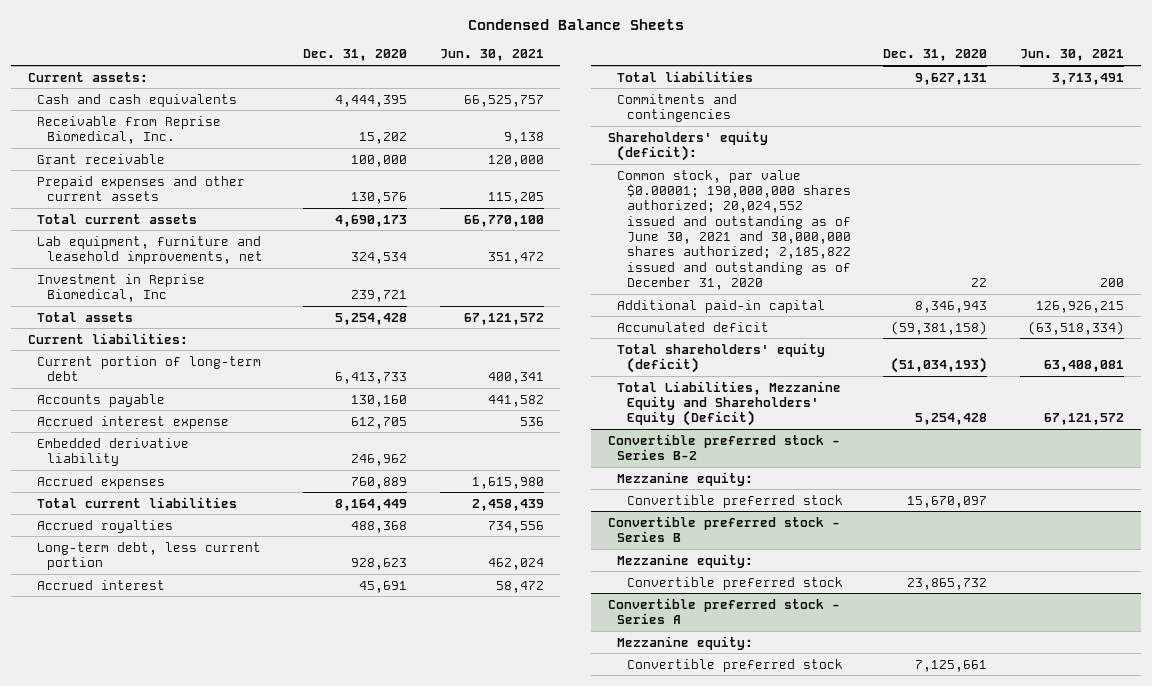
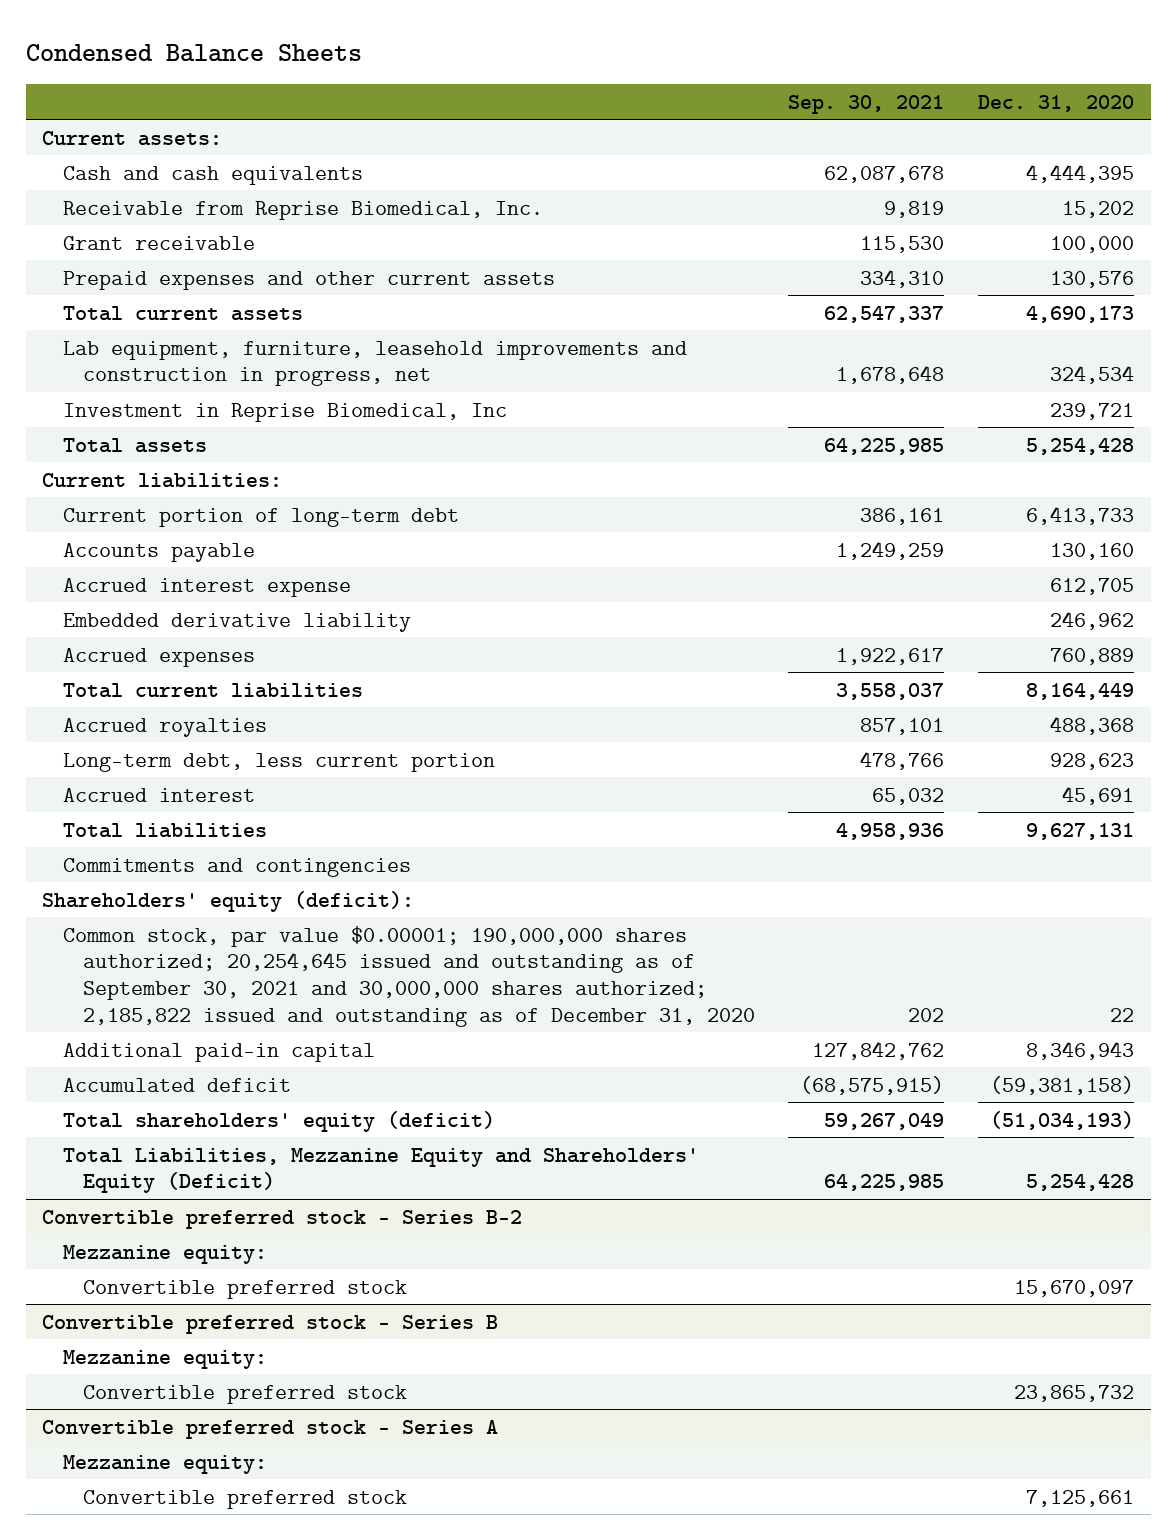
[439,49,544,62] Jun. 30, 2021 -> none
none -> [788,94,945,114] Sep. 30, 2021
[37,235,263,264] Lab equipment, furniture and leasehold improvements, net -> [62,340,687,387] Lab equipment, furniture, leasehold improvements and construction in progress, net
[617,169,851,291] Common stock, par value $0.00001; 190,000,000 shares authorized; 20,024,552 issued and outstanding as of June 30, 2021 and 30,000,000 shares authorized; 2,185,822 issued and outstanding as of December 31, 2020 -> [62,925,755,1027] Common stock, par value $0.00001; 190,000,000 shares authorized; 20,254,645 issued and outstanding as of September 30, 2021 and 30,000,000 shares authorized; 2,185,822 issued and outstanding as of December 31, 2020

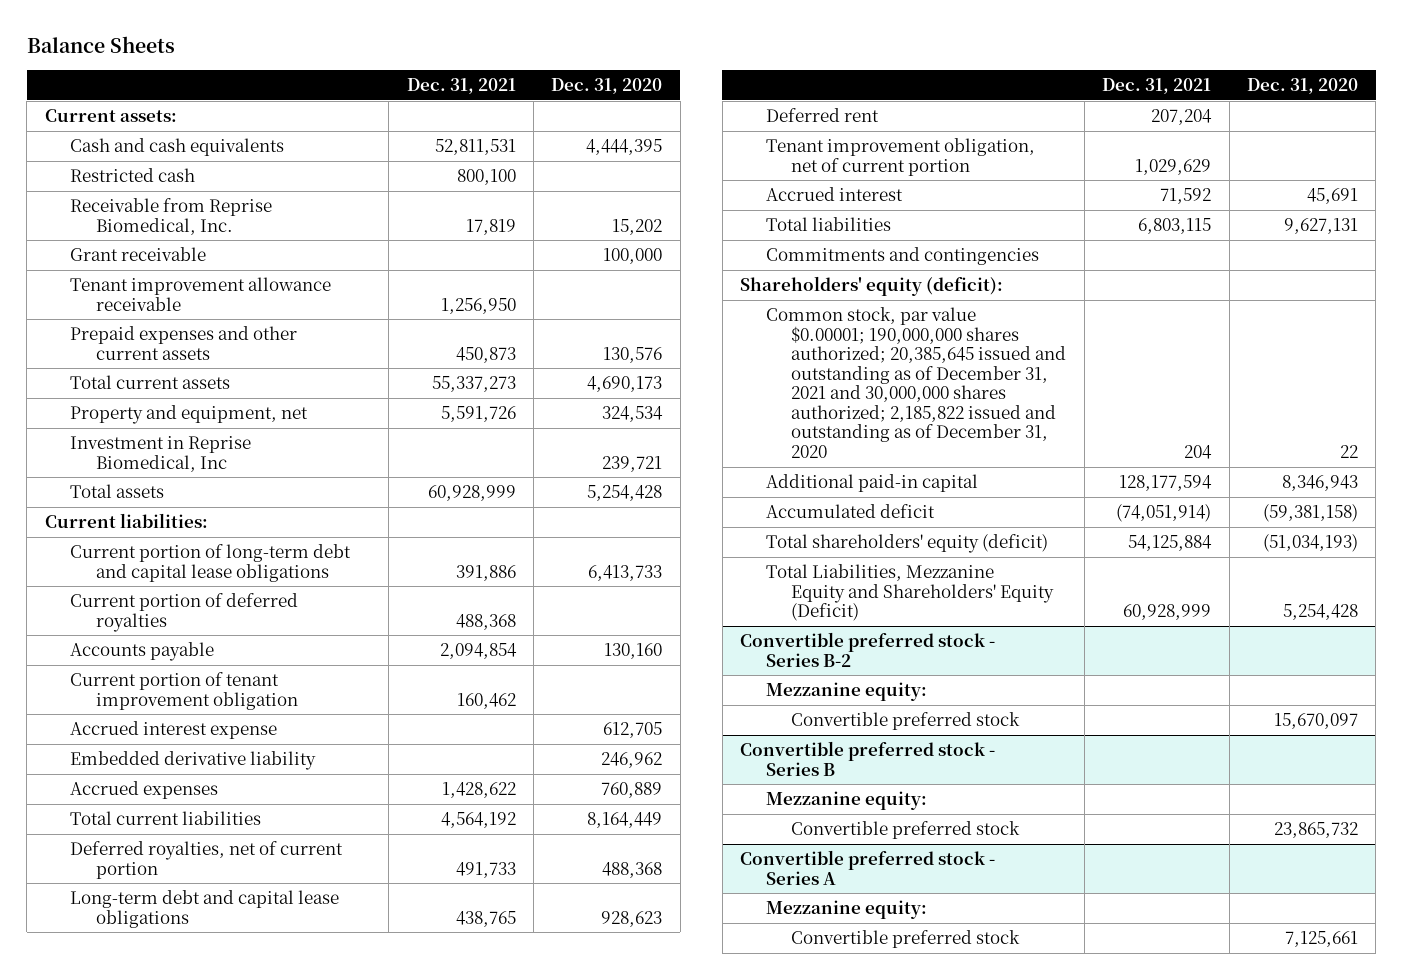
[25,44,362,63] Condensed Balance Sheets -> [26,35,175,53] Balance Sheets
[788,94,945,114] Sep. 30, 2021 -> none
none -> [406,77,516,94] Dec. 31, 2021
none -> [70,168,196,183] Restricted cash
none -> [70,277,332,311] Tenant improvement allowance receivable
[62,340,687,387] Lab equipment, furniture, leasehold improvements and construction in progress, net -> [70,405,309,425] Property and equipment, net
[62,507,459,527] Current portion of long-term debt -> [70,544,352,582] Current portion of long-term debt and capital lease obligations
none -> [70,593,299,632] Current portion of deferred royalties
none -> [70,672,298,710] Current portion of tenant improvement obligation
[62,717,267,737] Accrued royalties -> [70,841,344,879] Deferred royalties, net of current portion
[62,752,495,772] Long-term debt, less current portion -> [70,890,340,928] Long-term debt and capital lease obligations
none -> [765,108,879,123] Deferred rent
none -> [765,138,1035,176] Tenant improvement obligation, net of current portion
[62,925,755,1027] Common stock, par value $0.00001; 190,000,000 shares authorized; 20,254,645 issued and outstanding as of September 30, 2021 and 30,000,000 shares authorized; 2,185,822 issued and outstanding as of December 31, 2020 -> [765,307,1067,459] Common stock, par value $0.00001; 190,000,000 shares authorized; 20,385,645 issued and outstanding as of December 31, 2021 and 30,000,000 shares authorized; 2,185,822 issued and outstanding as of December 31, 2020

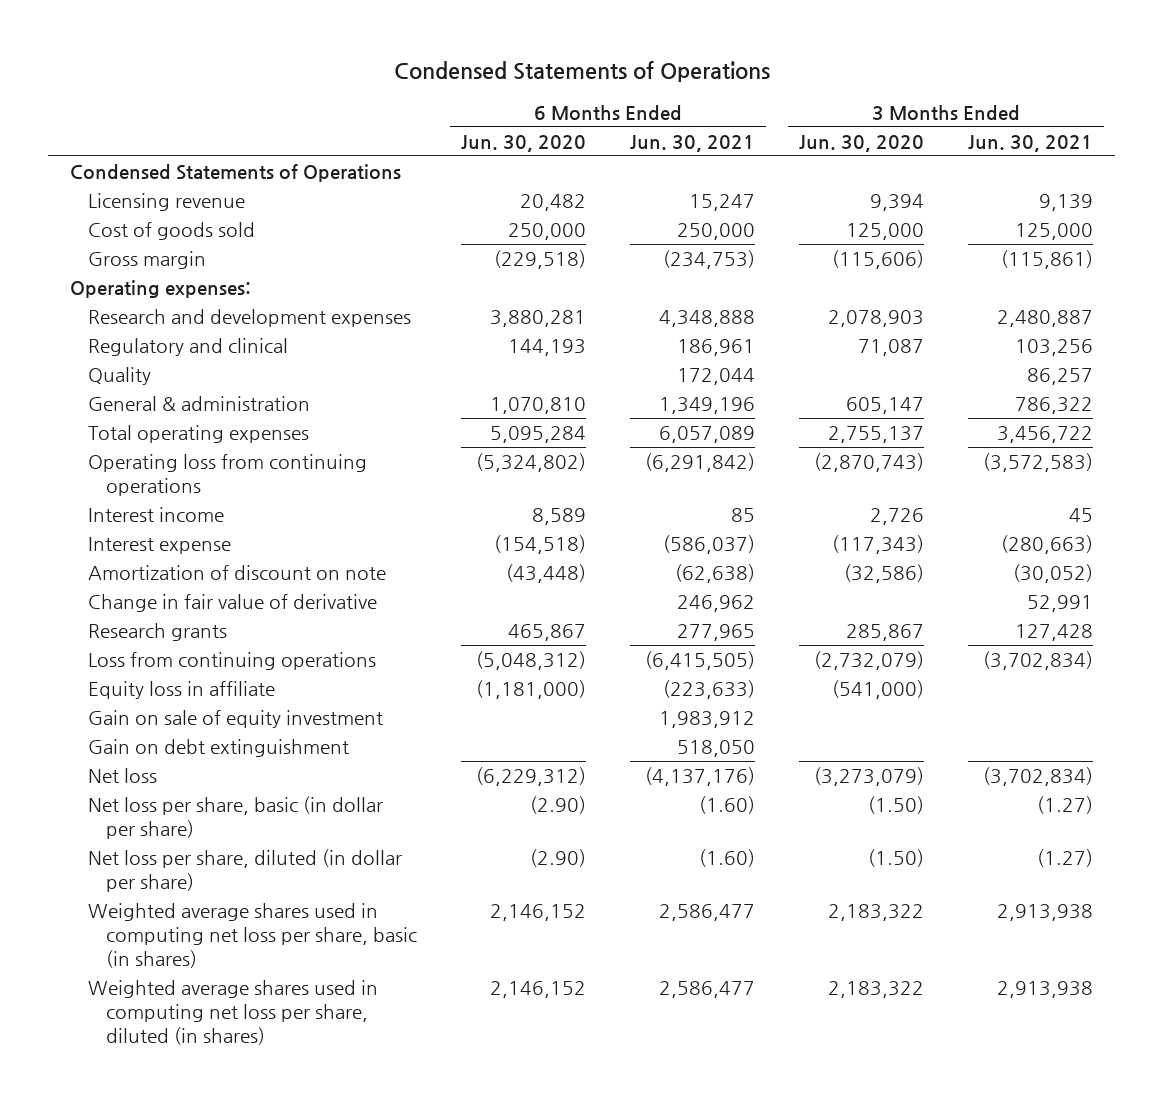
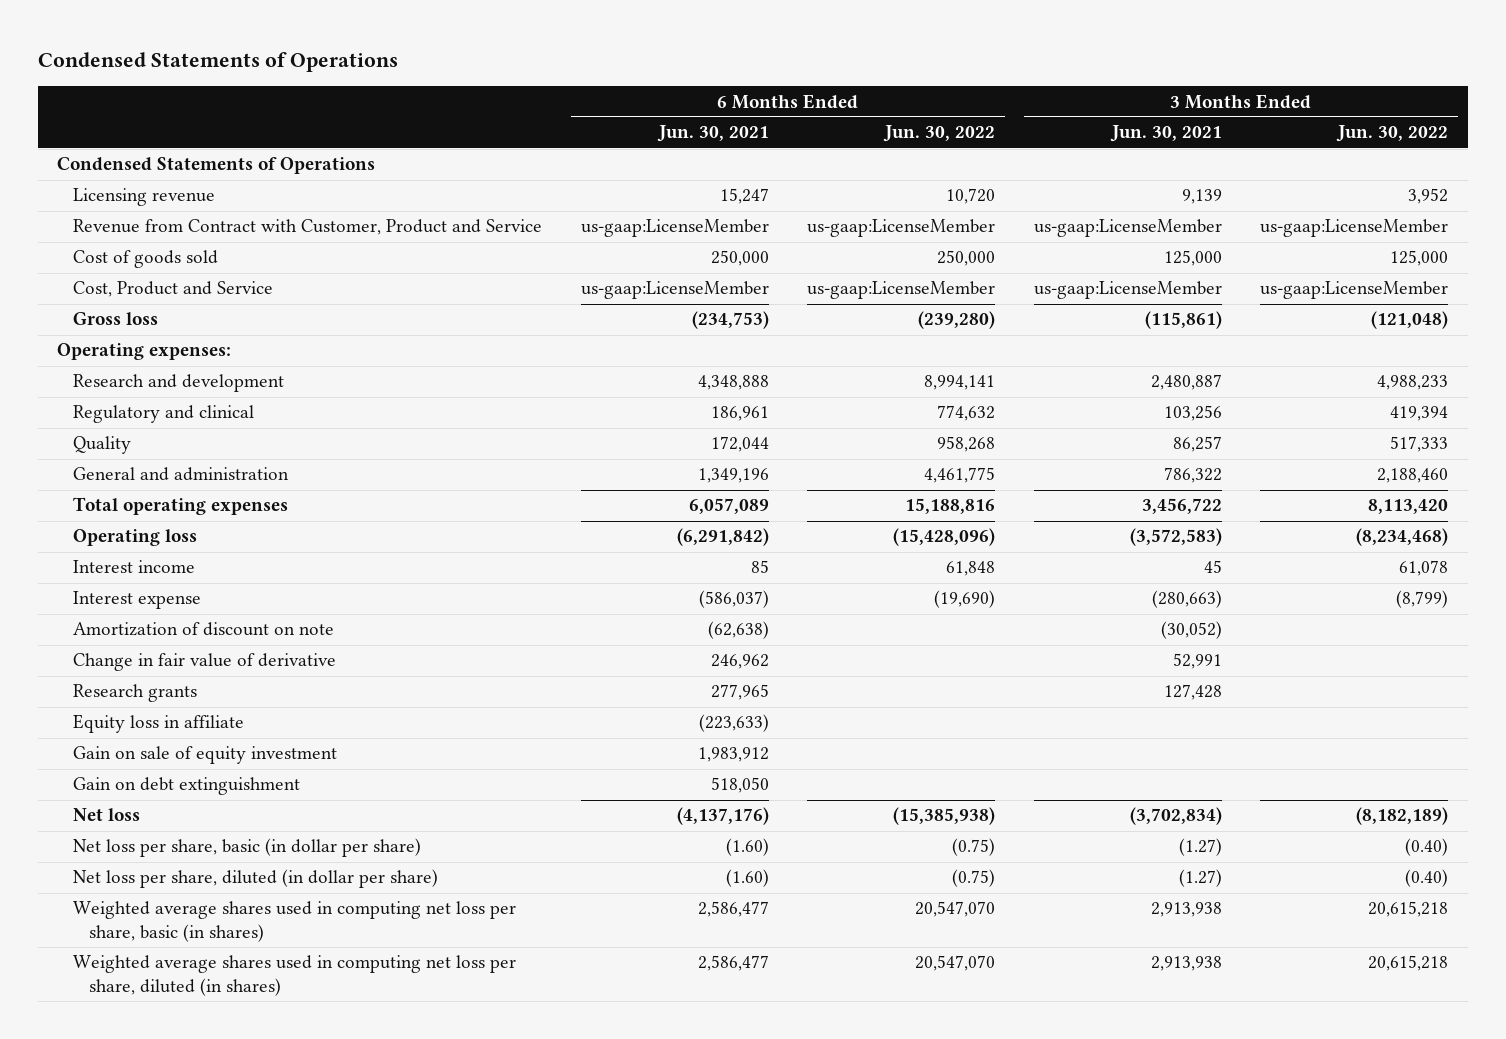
[461,134,587,152] Jun. 30, 2020 -> none
[799,134,925,152] Jun. 30, 2020 -> none
none -> [883,125,996,143] Jun. 30, 2022
none -> [1336,125,1449,143] Jun. 30, 2022
none -> [73,219,543,236] Revenue from Contract with Customer, Product and Service
none -> [73,281,274,298] Cost, Product and Service
[88,251,207,270] Gross margin -> [73,312,159,326] Gross loss
[88,309,412,328] Research and development expenses -> [73,374,285,393] Research and development
[88,396,311,412] General & administration -> [73,467,290,482] General and administration
[88,454,368,497] Operating loss from continuing operations -> [73,529,198,547] Operating loss
[88,652,377,671] Loss from continuing operations -> none

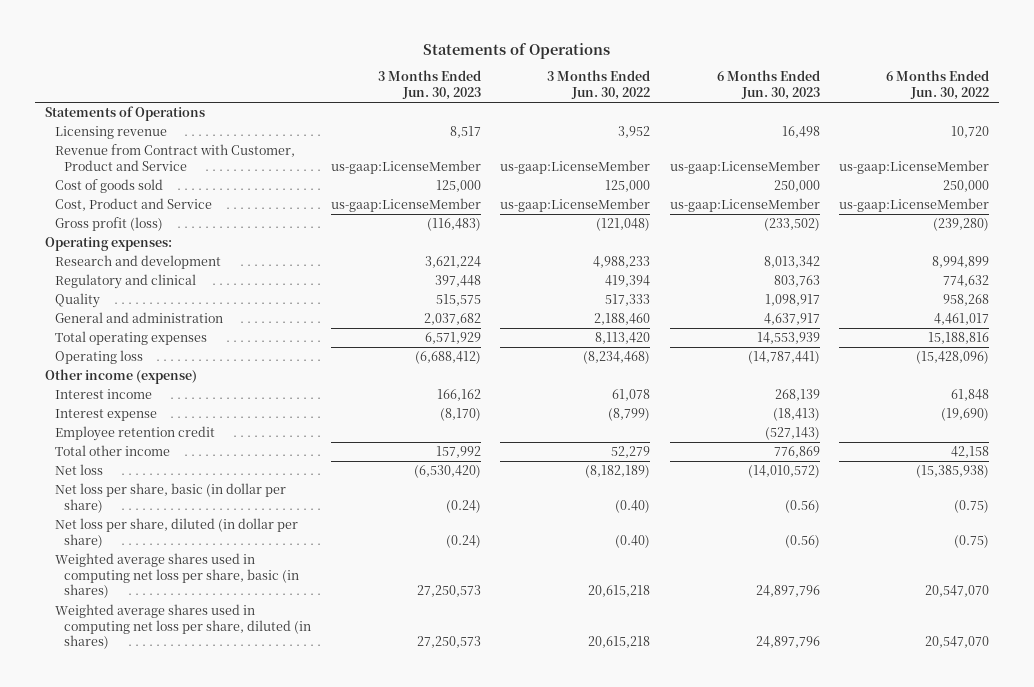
[38,52,399,73] Condensed Statements of Operations -> [423,42,611,59] Statements of Operations
[656,125,769,143] Jun. 30, 2021 -> none
[1109,125,1222,143] Jun. 30, 2021 -> none
none -> [377,70,481,101] 3 Months Ended Jun. 30, 2023
none -> [716,70,820,101] 6 Months Ended Jun. 30, 2023
[57,157,376,175] Condensed Statements of Operations -> [44,106,205,122] Statements of Operations
[73,312,159,326] Gross loss -> [54,217,163,232] Gross profit (loss)
[924,375,996,391] 8,994,141 -> [932,256,990,269] 8,994,899
[924,467,996,484] 4,461,775 -> [934,313,990,326] 4,461,017
none -> [44,369,197,385] Other income (expense)
[73,622,335,637] Amortization of discount on note -> none
[73,653,337,672] Change in fair value of derivative -> none
[73,684,198,703] Research grants -> none
[73,714,245,734] Equity loss in affiliate -> none
[73,746,338,765] Gain on sale of equity investment -> none
[73,777,301,796] Gain on debt extinguishment -> none
none -> [54,426,215,442] Employee retention credit
none -> [54,445,170,457] Total other income

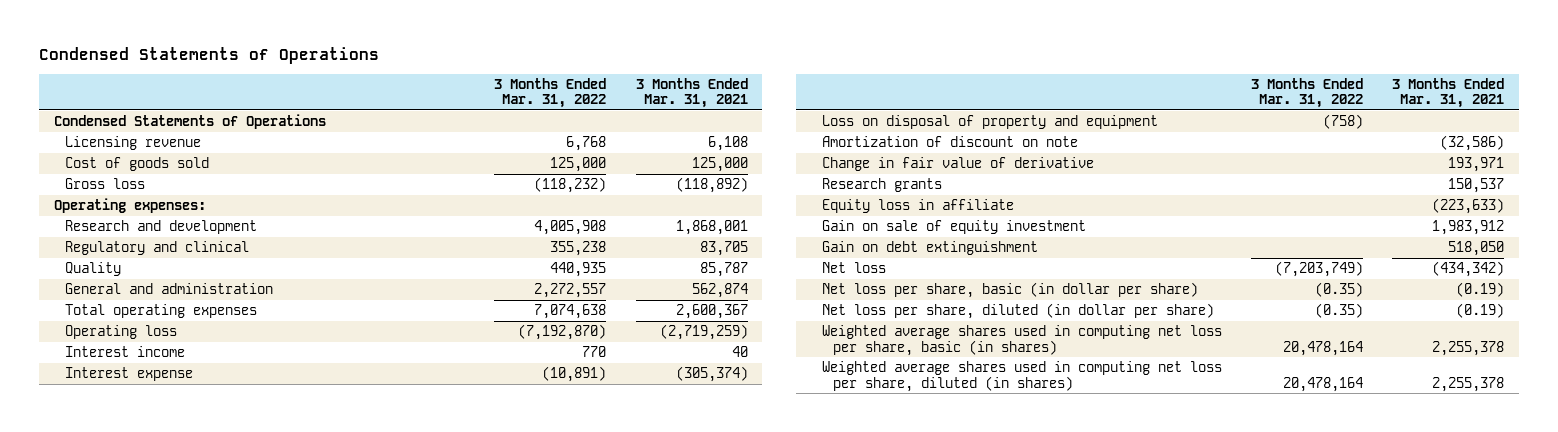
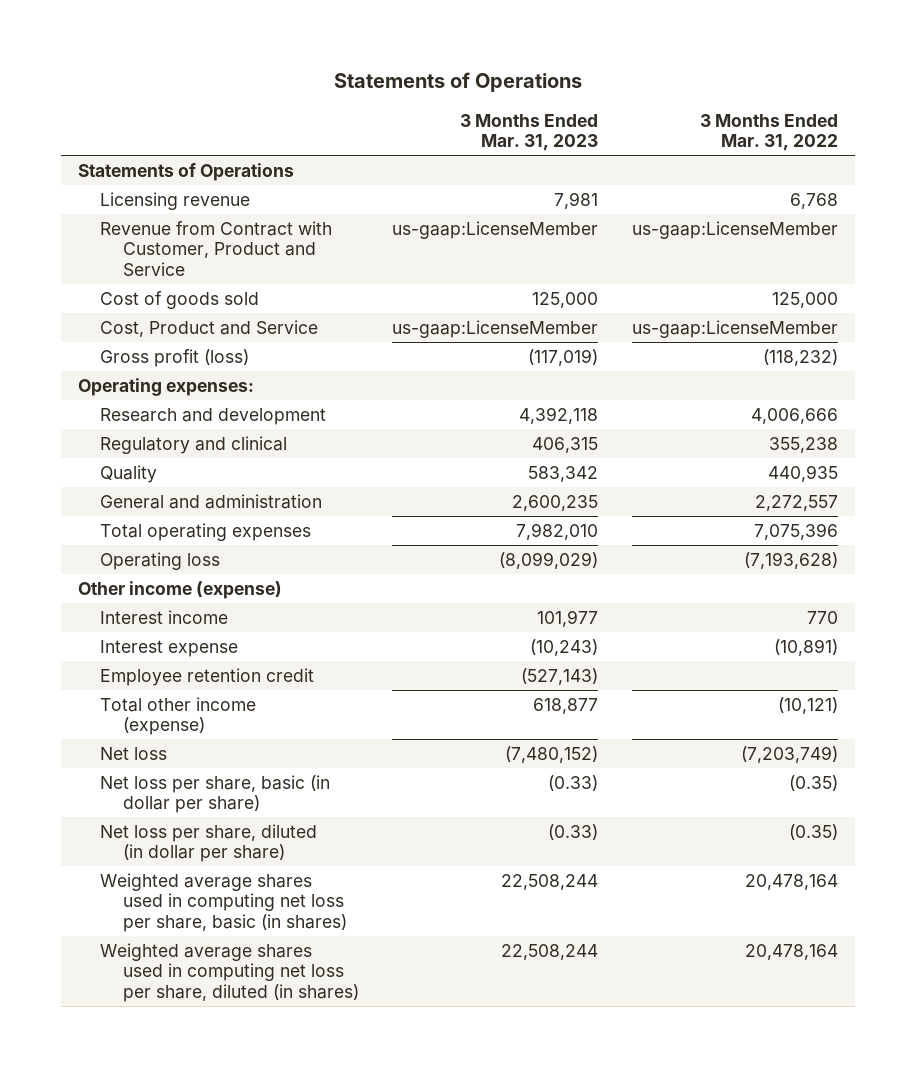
[39,47,380,65] Condensed Statements of Operations -> [333,72,582,93] Statements of Operations
[635,77,748,109] 3 Months Ended Mar. 31, 2021 -> none
none -> [460,113,599,151] 3 Months Ended Mar. 31, 2023
[54,114,327,130] Condensed Statements of Operations -> [77,163,294,182] Statements of Operations
none -> [100,221,333,276] Revenue from Contract with Customer, Product and Service
none -> [100,320,319,338] Cost, Product and Service
[64,178,145,190] Gross loss -> [100,349,250,368] Gross profit (loss)
[534,220,607,236] 4,005,908 -> [750,408,838,425] 4,006,666
[534,304,607,320] 7,074,638 -> [753,523,838,541] 7,075,396
[518,324,607,341] (7,192,870) -> [743,552,838,570] (7,193,628)
none -> [77,581,282,600] Other income (expense)
[821,115,1158,130] Loss on disposal of property and equipment -> none
[821,136,1078,148] Amortization of discount on note -> none
[821,157,1094,172] Change in fair value of derivative -> none
[821,178,942,193] Research grants -> none
[821,199,1014,214] Equity loss in affiliate -> none
[821,220,1086,235] Gain on sale of equity investment -> none
[821,241,1038,256] Gain on debt extinguishment -> none
none -> [100,668,315,687] Employee retention credit
none -> [100,697,257,736] Total other income (expense)

